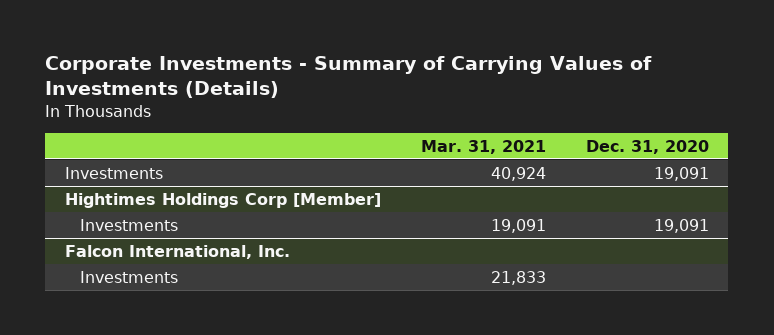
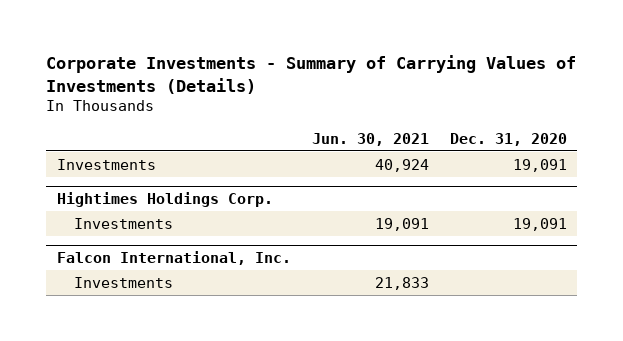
[420,139,546,154] Mar. 31, 2021 -> none
none -> [311,132,429,146] Jun. 30, 2021
[65,192,382,208] Hightimes Holdings Corp [Member] -> [56,191,273,207] Hightimes Holdings Corp.

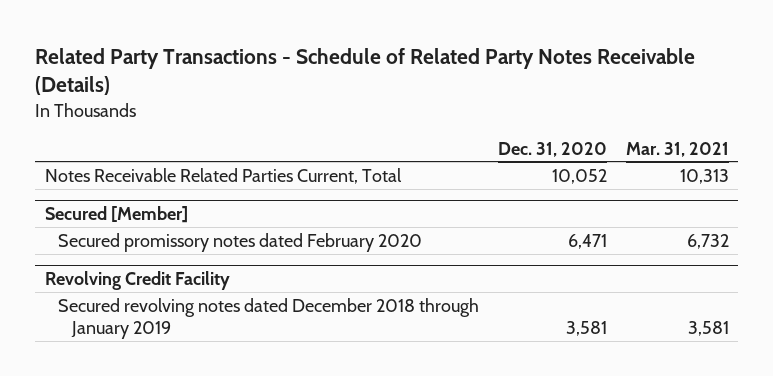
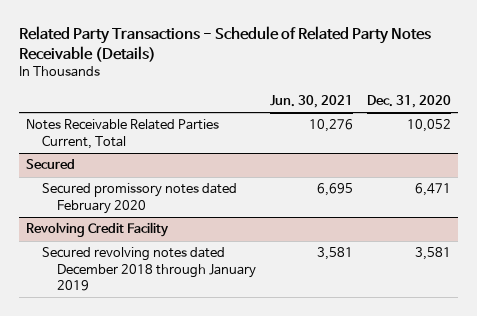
[625,141,729,157] Mar. 31, 2021 -> none
none -> [270,94,354,108] Jun. 30, 2021
[44,205,188,223] Secured [Member] -> [26,159,76,170] Secured

